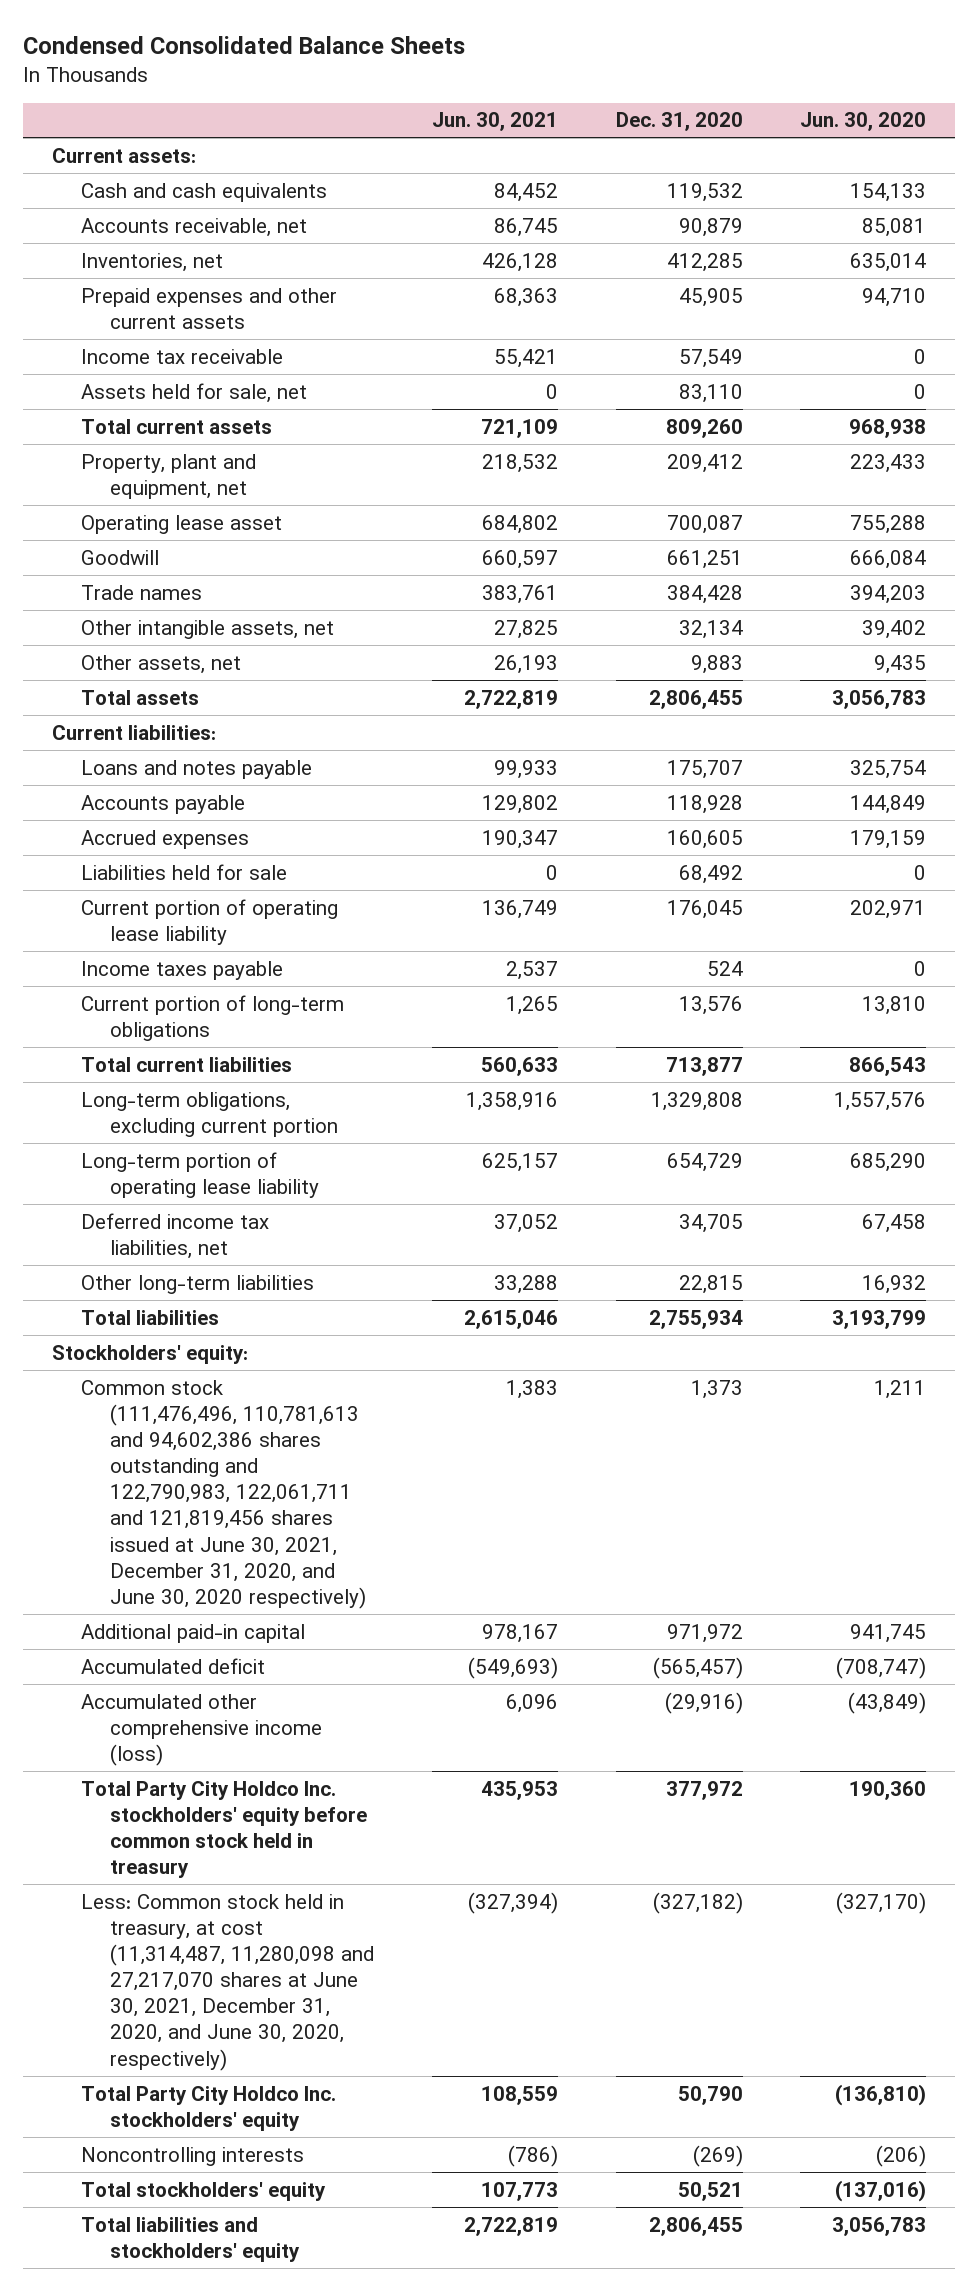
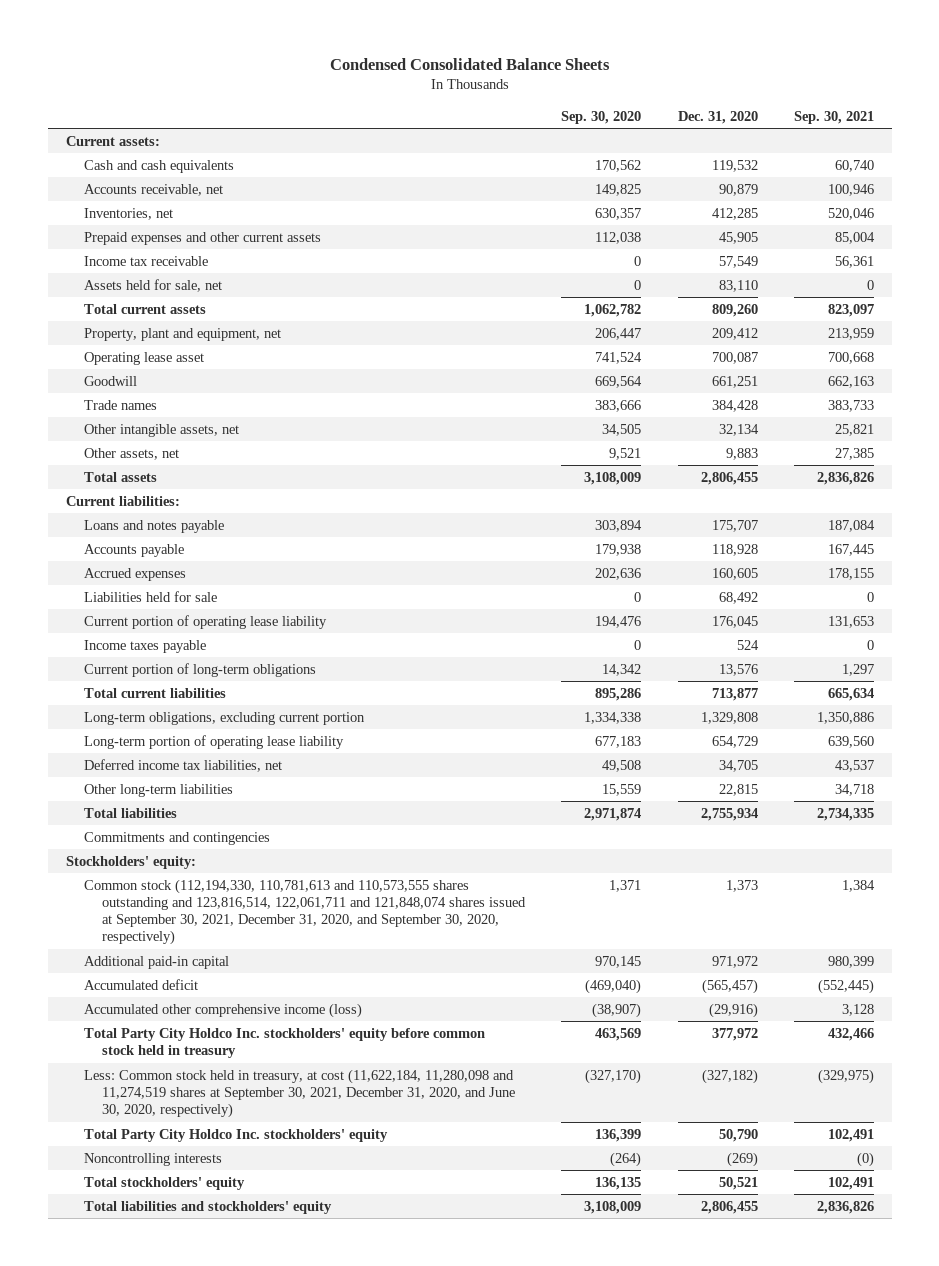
[431,112,558,132] Jun. 30, 2021 -> none
[800,112,927,132] Jun. 30, 2020 -> none
none -> [561,110,642,124] Sep. 30, 2020
none -> [793,110,874,124] Sep. 30, 2021
none -> [83,831,270,845] Commitments and contingencies
[80,1379,366,1609] Common stock (111,476,496, 110,781,613 and 94,602,386 shares outstanding and 122,790,983, 122,061,711 and 121,819,456 shares issued at June 30, 2021, December 31, 2020, and June 30, 2020 respectively) -> [83,878,527,946] Common stock (112,194,330, 110,781,613 and 110,573,555 shares outstanding and 123,816,514, 122,061,711 and 121,848,074 shares issued at September 30, 2021, December 31, 2020, and September 30, 2020, respectively)
[80,1893,374,2071] Less: Common stock held in treasury, at cost (11,314,487, 11,280,098 and 27,217,070 shares at June 30, 2021, December 31, 2020, and June 30, 2020, respectively) -> [83,1068,516,1119] Less: Common stock held in treasury, at cost (11,622,184, 11,280,098 and 11,274,519 shares at September 30, 2021, December 31, 2020, and June 30, 2020, respectively)

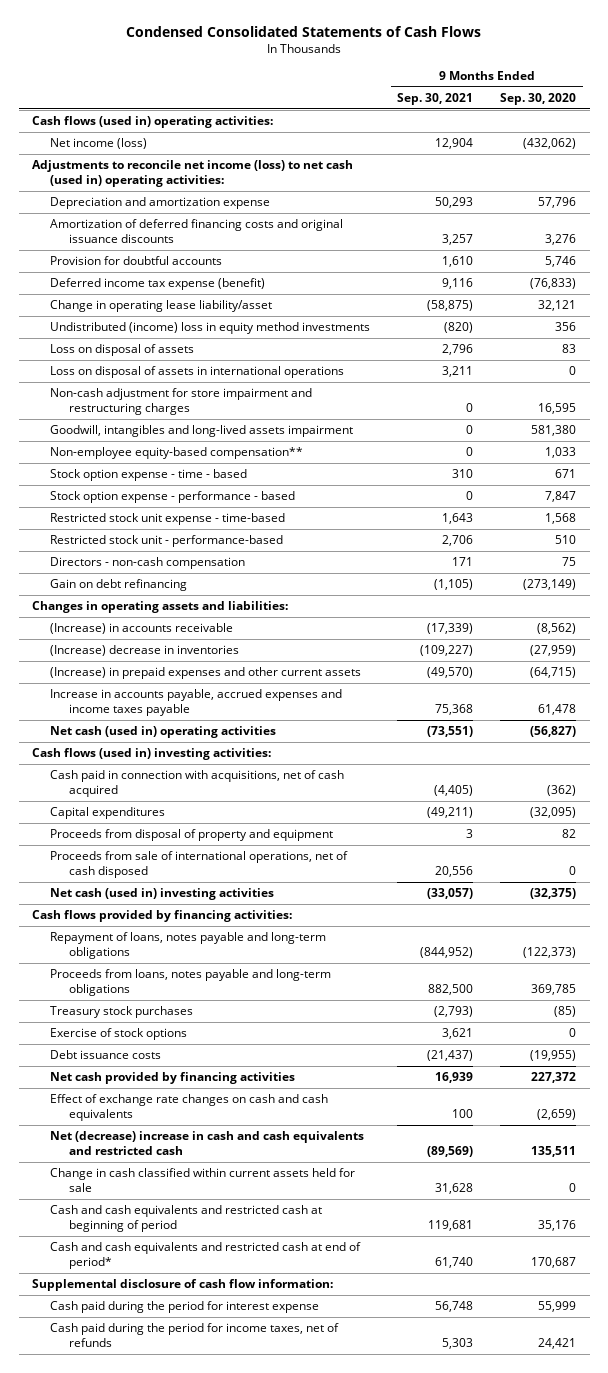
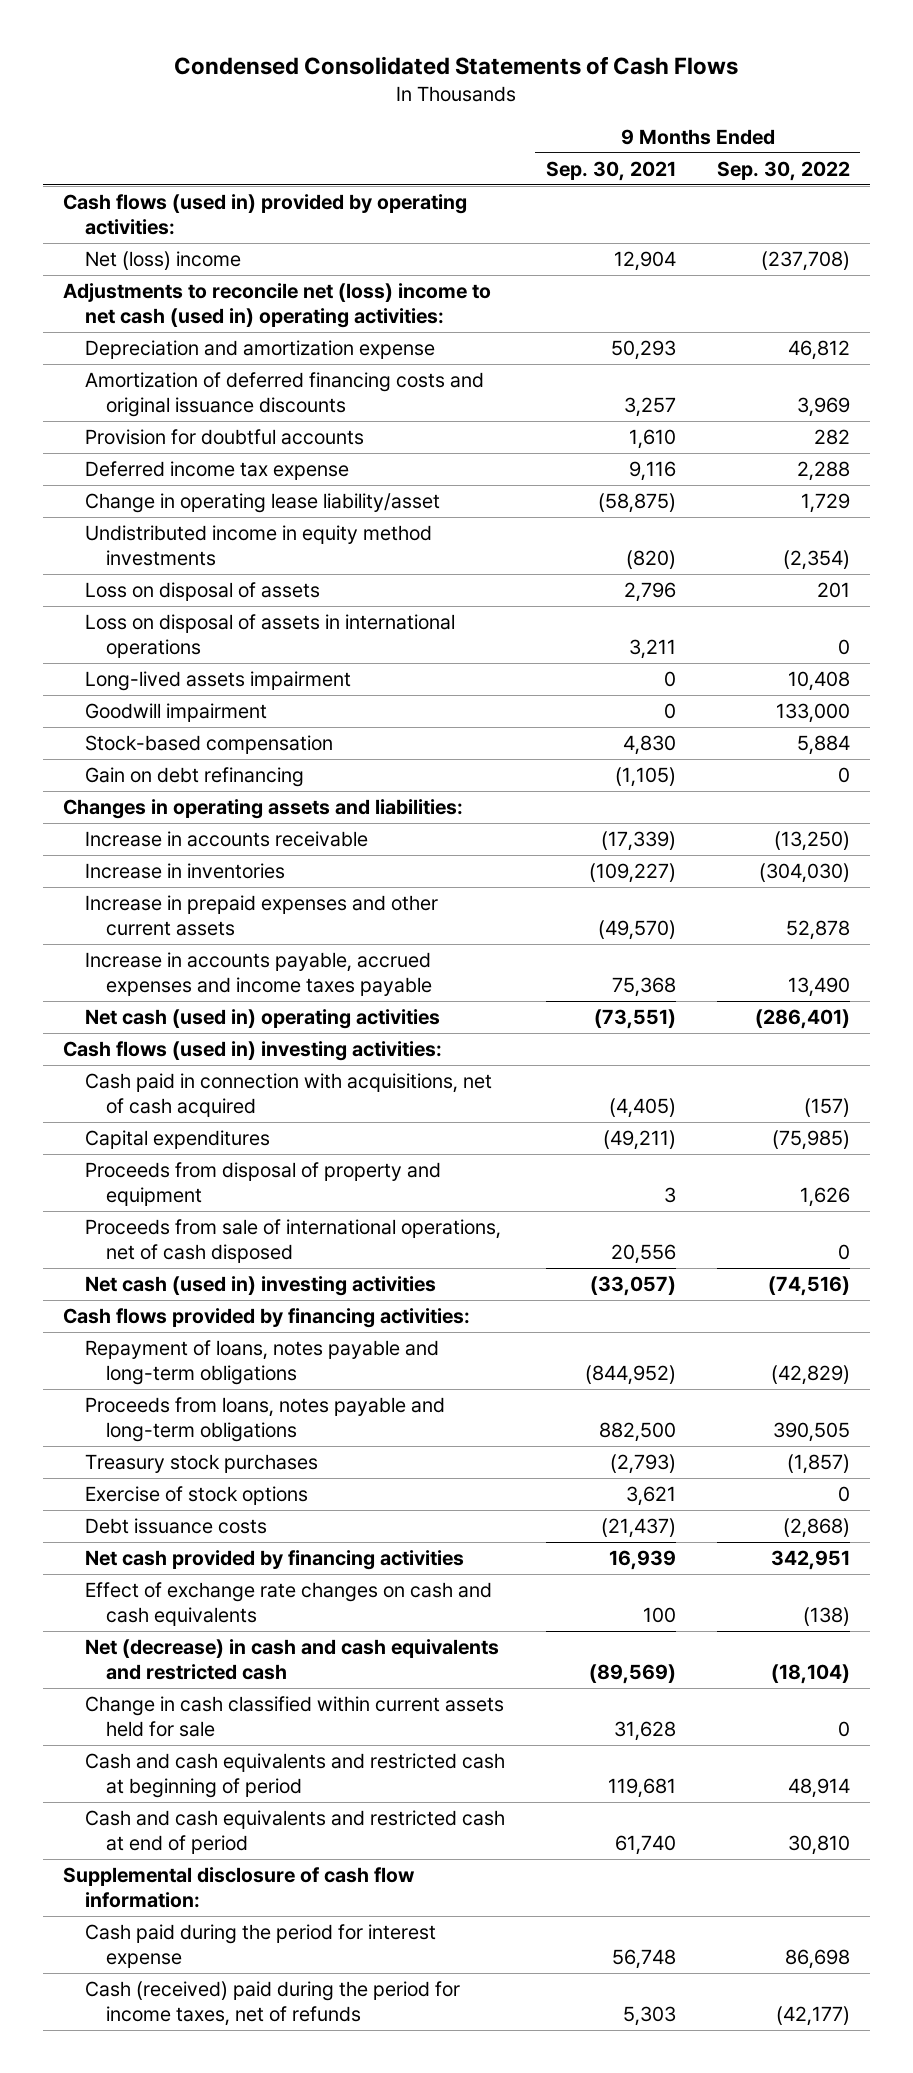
[500,93,577,106] Sep. 30, 2020 -> none
none -> [716,160,850,181] Sep. 30, 2022
[32,116,274,129] Cash flows (used in) operating activities: -> [63,194,468,235] Cash flows (used in) provided by operating activities:
[50,138,148,150] Net income (loss) -> [84,251,241,271] Net (loss) income
[32,160,354,188] Adjustments to reconcile net income (loss) to net cash (used in) operating activities: -> [63,283,492,328] Adjustments to reconcile net (loss) income to net cash (used in) operating activities:
[50,278,266,291] Deferred income tax expense (benefit) -> [84,461,349,481] Deferred income tax expense
[50,322,371,335] Undistributed (income) loss in equity method investments -> [84,525,432,566] Undistributed income in equity method investments
[50,388,313,416] Non-cash adjustment for store impairment and restructuring charges -> none
[50,447,304,460] Non-employee equity-based compensation** -> none
[50,469,248,482] Stock option expense - time - based -> none
[50,491,296,504] Stock option expense - performance - based -> none
[50,513,286,526] Restricted stock unit expense - time-based -> none
[50,535,284,548] Restricted stock unit - performance-based -> none
[50,557,246,570] Directors - non-cash compensation -> none
[50,425,354,438] Goodwill, intangibles and long-lived assets impairment -> [84,671,351,692] Long-lived assets impairment
none -> [84,703,267,723] Goodwill impairment
none -> [84,735,333,755] Stock-based compensation
[50,623,234,635] (Increase) in accounts receivable -> [84,831,368,848] Increase in accounts receivable
[50,645,240,657] (Increase) decrease in inventories -> [84,863,285,880] Increase in inventories
[50,667,362,680] (Increase) in prepaid expenses and other current assets -> [84,895,438,936] Increase in prepaid expenses and other current assets
[50,1131,365,1156] Net (decrease) increase in cash and cash equivalents and restricted cash -> [84,1639,499,1680] Net (decrease) in cash and cash equivalents and restricted cash
[50,1242,362,1270] Cash and cash equivalents and restricted cash at end of period* -> [84,1810,505,1854] Cash and cash equivalents and restricted cash at end of period
[50,1323,340,1348] Cash paid during the period for income taxes, net of refunds -> [84,1981,460,2026] Cash (received) paid during the period for income taxes, net of refunds

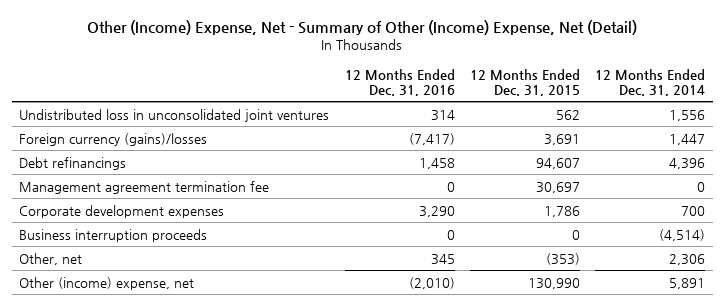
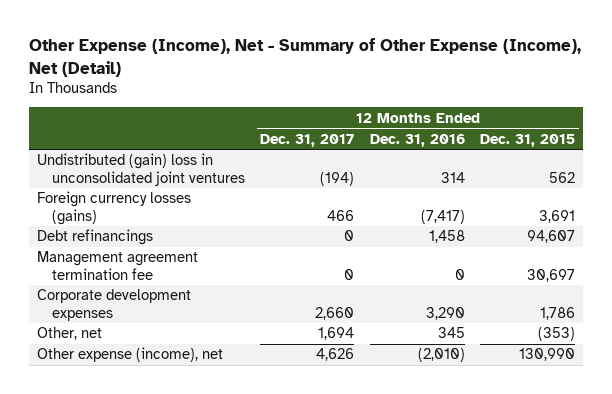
[87,19,638,35] Other (Income) Expense, Net - Summary of Other (Income) Expense, Net (Detail) -> [29,38,582,77] Other Expense (Income), Net - Summary of Other Expense (Income), Net (Detail)
[595,68,706,97] 12 Months Ended Dec. 31, 2014 -> none
none -> [260,133,355,147] Dec. 31, 2017
[19,108,330,122] Undistributed loss in unconsolidated joint ventures -> [36,153,246,186] Undistributed (gain) loss in unconsolidated joint ventures
[19,132,208,146] Foreign currency (gains)/losses -> [36,191,191,225] Foreign currency losses (gains)
[19,228,208,242] Business interruption proceeds -> none
[19,276,195,290] Other (income) expense, net -> [36,347,223,363] Other expense (income), net

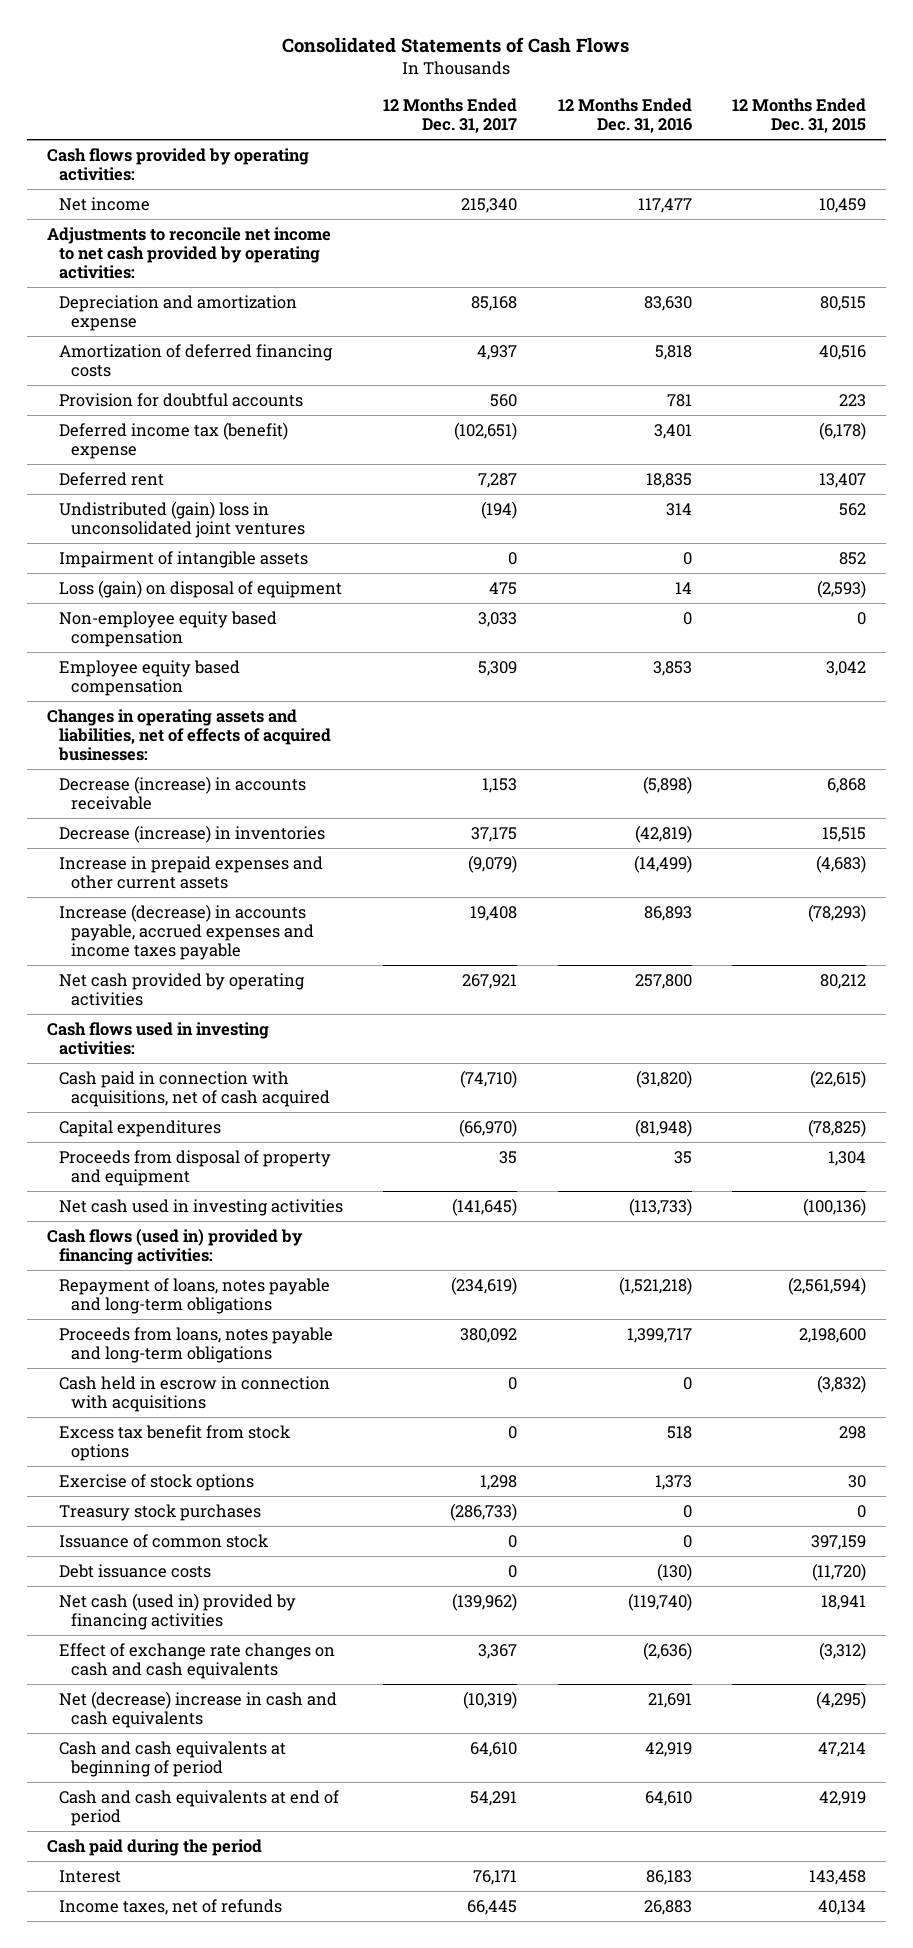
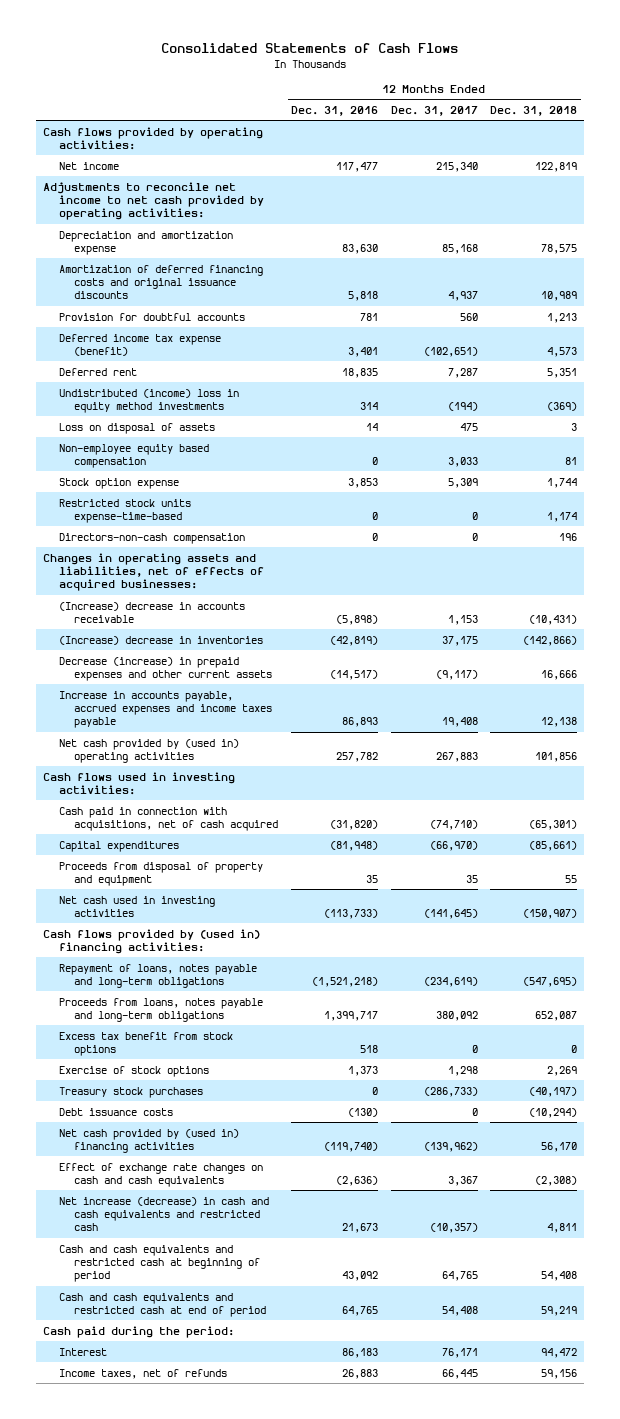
[732,98,867,133] 12 Months Ended Dec. 31, 2015 -> none
none -> [490,105,578,116] Dec. 31, 2018
[59,343,334,377] Amortization of deferred financing costs -> [58,264,263,300] Amortization of deferred financing costs and original issuance discounts
[59,421,289,459] Deferred income tax (benefit) expense -> [58,333,221,356] Deferred income tax expense (benefit)
[59,550,309,568] Impairment of intangible assets -> none
[59,500,306,538] Undistributed (gain) loss in unconsolidated joint ventures -> [58,388,239,413] Undistributed (income) loss in equity method investments
[59,579,343,598] Loss (gain) on disposal of equipment -> [58,422,215,434] Loss on disposal of assets
[59,659,241,696] Employee equity based compensation -> [58,477,179,489] Stock option expense
none -> [58,498,191,523] Restricted stock units expense-time-based
none -> [58,532,245,544] Directors-non-cash compensation
[59,775,307,810] Decrease (increase) in accounts receivable -> [58,601,245,623] (Increase) decrease in accounts receivable
[59,824,326,843] Decrease (increase) in inventories -> [58,635,263,645] (Increase) decrease in inventories
[59,855,324,889] Increase in prepaid expenses and other current assets -> [58,656,273,681] Decrease (increase) in prepaid expenses and other current assets
[468,854,518,873] (9,079) -> [435,669,478,680] (9,117)
[633,854,692,873] (14,499) -> [330,669,379,680] (14,517)
[59,903,315,960] Increase (decrease) in accounts payable, accrued expenses and income taxes payable -> [58,690,273,729] Increase in accounts payable, accrued expenses and income taxes payable
[59,972,306,1006] Net cash provided by operating activities -> [58,738,239,763] Net cash provided by (used in) operating activities
[462,973,518,989] 267,921 -> [435,751,478,762] 267,883
[634,973,692,989] 257,800 -> [336,751,379,762] 257,782
[46,1228,303,1265] Cash flows (used in) provided by financing activities: -> [42,928,260,954] Cash flows provided by (used in) financing activities:
[59,1375,331,1412] Cash held in escrow in connection with acquisitions -> none
[59,1533,270,1548] Issuance of common stock -> none
[59,1592,297,1630] Net cash (used in) provided by financing activities -> [58,1128,239,1153] Net cash provided by (used in) financing activities
[59,1690,338,1728] Net (decrease) increase in cash and cash equivalents -> [58,1196,269,1232] Net increase (decrease) in cash and cash equivalents and restricted cash
[463,1690,518,1709] (10,319) -> [429,1223,478,1234] (10,357)
[647,1692,692,1708] 21,691 -> [342,1223,379,1234] 21,673
[59,1740,287,1777] Cash and cash equivalents at beginning of period -> [58,1244,261,1283] Cash and cash equivalents and restricted cash at beginning of period
[470,1741,518,1757] 64,610 -> [441,1271,478,1282] 64,765
[644,1741,692,1757] 42,919 -> [342,1271,379,1282] 43,092
[59,1789,340,1826] Cash and cash equivalents at end of period -> [58,1292,267,1317] Cash and cash equivalents and restricted cash at end of period
[470,1790,518,1806] 54,291 -> [441,1305,478,1316] 54,408
[644,1790,692,1806] 64,610 -> [342,1305,379,1316] 64,765
[46,1838,262,1856] Cash paid during the period -> [42,1325,234,1338] Cash paid during the period:

